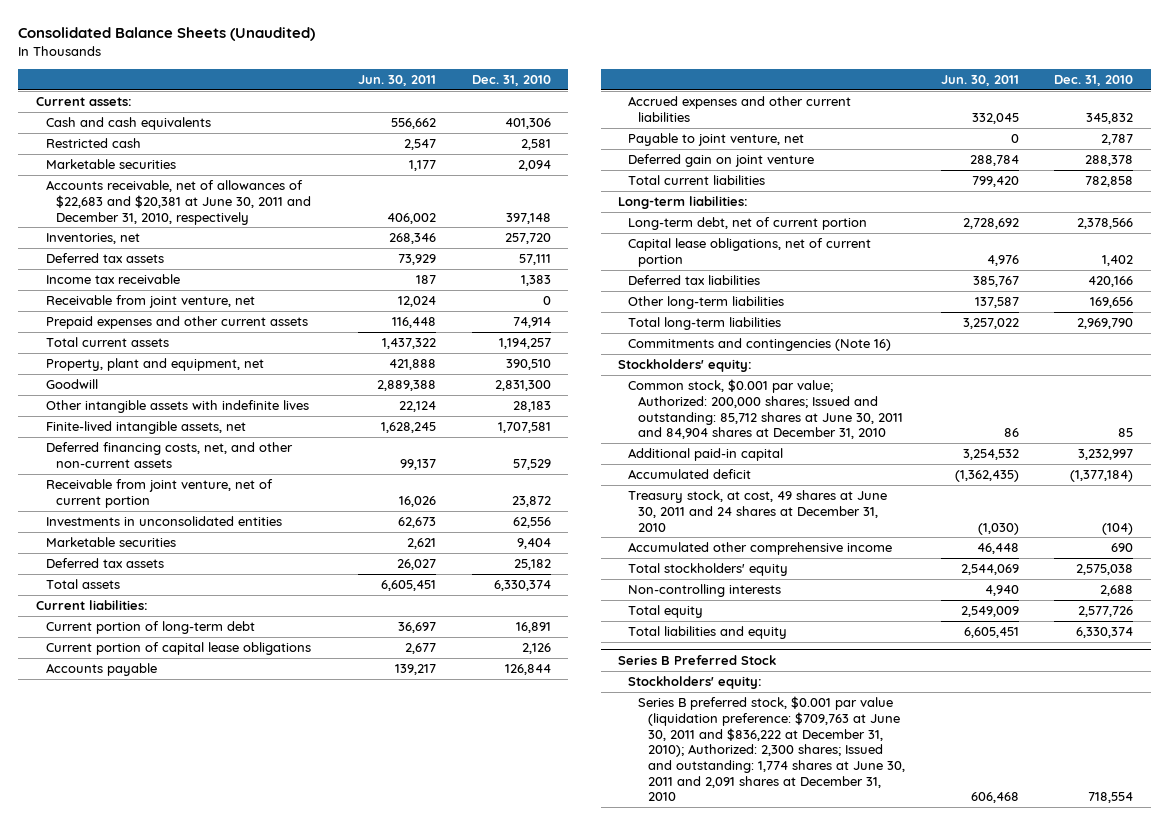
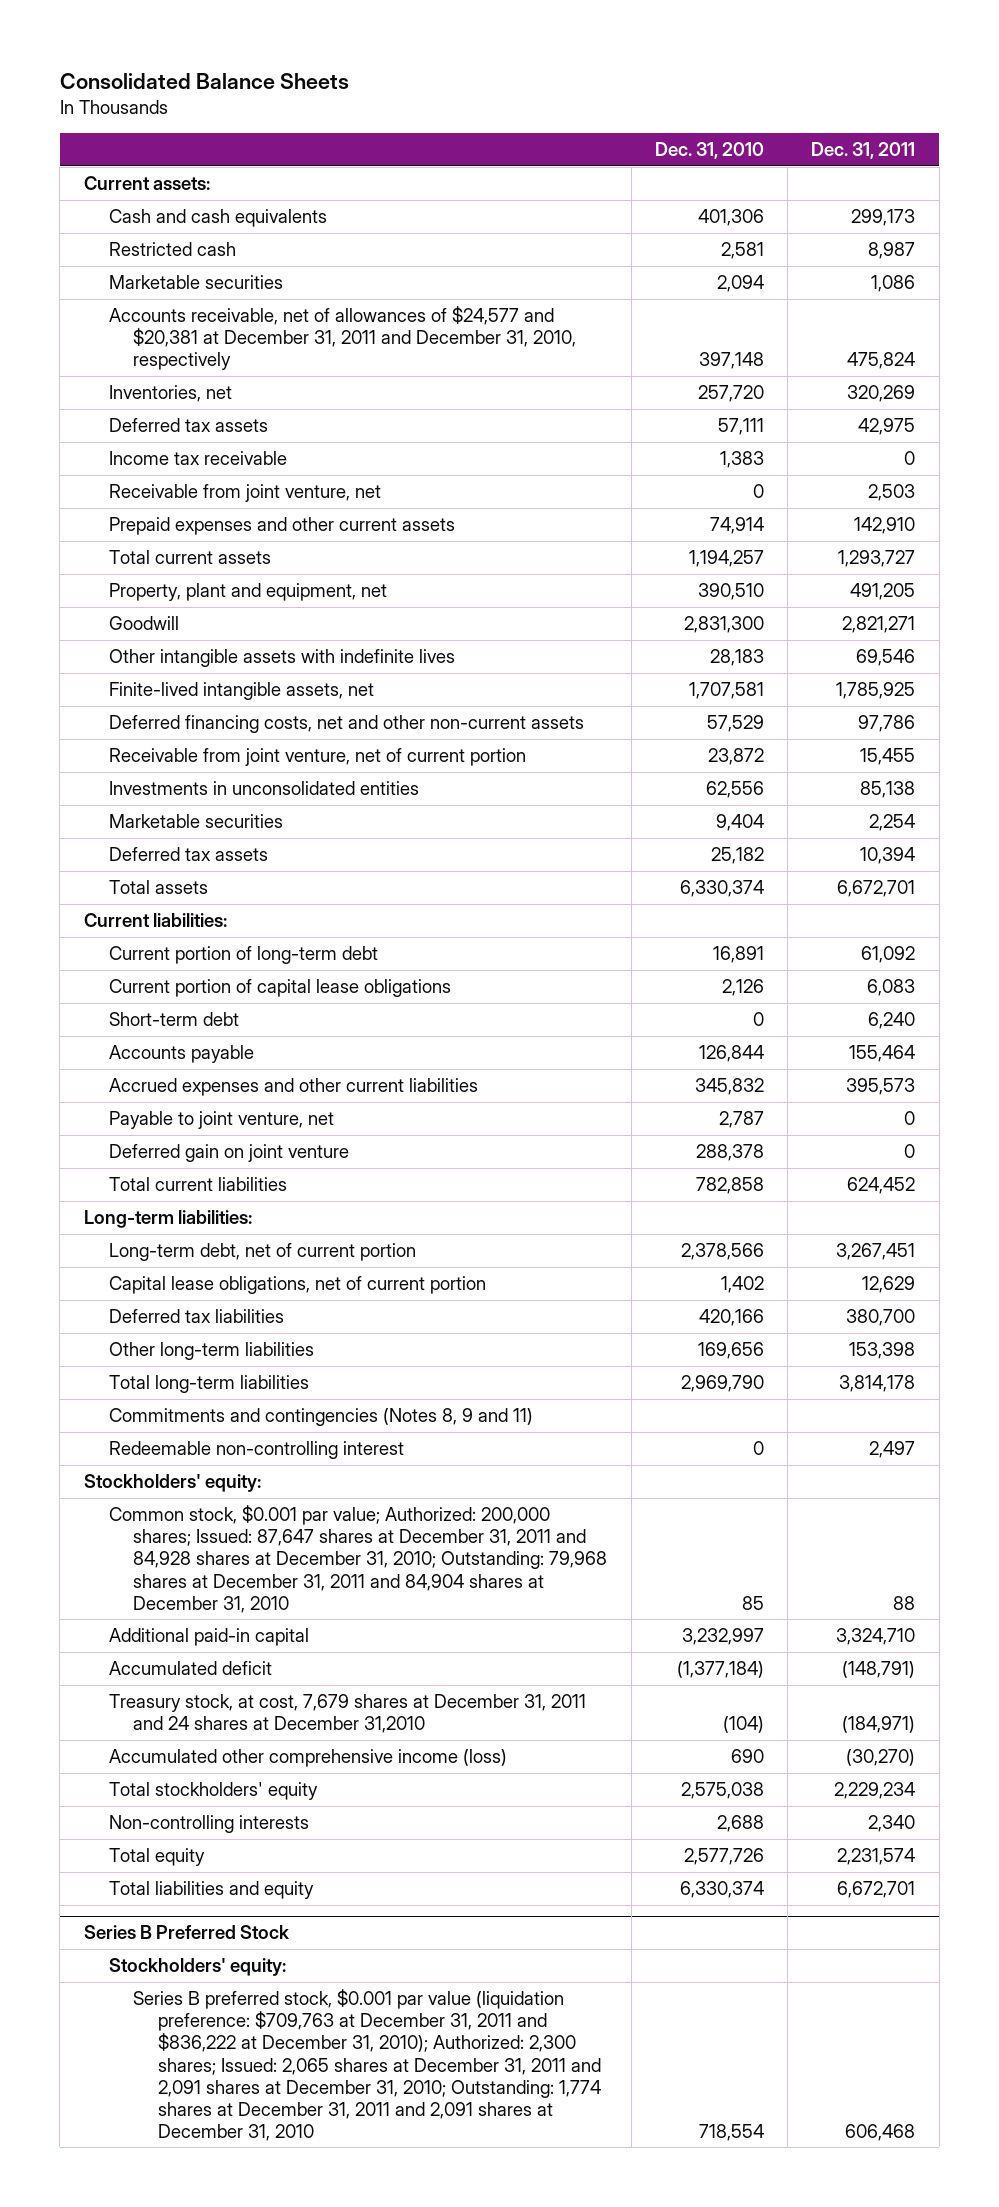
[18,27,316,42] Consolidated Balance Sheets (Unaudited) -> [59,72,349,89] Consolidated Balance Sheets
[358,74,437,86] Jun. 30, 2011 -> none
none -> [811,142,916,160] Dec. 31, 2011
[45,180,311,225] Accounts receivable, net of allowances of $22,683 and $20,381 at June 30, 2011 and December 31, 2010, respectively -> [108,306,577,371] Accounts receivable, net of allowances of $24,577 and $20,381 at December 31, 2011 and December 31, 2010, respectively
[45,442,293,468] Deferred financing costs, net, and other non-current assets -> [108,715,584,734] Deferred financing costs, net and other non-current assets
none -> [108,1012,239,1027] Short-term debt
[628,338,892,352] Commitments and contingencies (Note 16) -> [108,1408,533,1427] Commitments and contingencies (Notes 8, 9 and 11)
none -> [108,1441,404,1460] Redeemable non-controlling interest
[628,379,904,440] Common stock, $0.001 par value; Authorized: 200,000 shares; Issued and outstanding: 85,712 shares at June 30, 2011 and 84,904 shares at December 31, 2010 -> [108,1505,608,1613] Common stock, $0.001 par value; Authorized: 200,000 shares; Issued: 87,647 shares at December 31, 2011 and 84,928 shares at December 31, 2010; Outstanding: 79,968 shares at December 31, 2011 and 84,904 shares at December 31, 2010
[628,490,888,532] Treasury stock, at cost, 49 shares at June 30, 2011 and 24 shares at December 31, 2010 -> [108,1694,586,1734] Treasury stock, at cost, 7,679 shares at December 31, 2011 and 24 shares at December 31,2010
[628,542,893,556] Accumulated other comprehensive income -> [108,1749,507,1768] Accumulated other comprehensive income (loss)
[638,696,906,802] Series B preferred stock, $0.001 par value (liquidation preference: $709,763 at June 30, 2011 and $836,222 at December 31, 2010); Authorized: 2,300 shares; Issued and outstanding: 1,774 shares at June 30, 2011 and 2,091 shares at December 31, 2010 -> [133,1989,602,2141] Series B preferred stock, $0.001 par value (liquidation preference: $709,763 at December 31, 2011 and $836,222 at December 31, 2010); Authorized: 2,300 shares; Issued: 2,065 shares at December 31, 2011 and 2,091 shares at December 31, 2010; Outstanding: 1,774 shares at December 31, 2011 and 2,091 shares at December 31, 2010

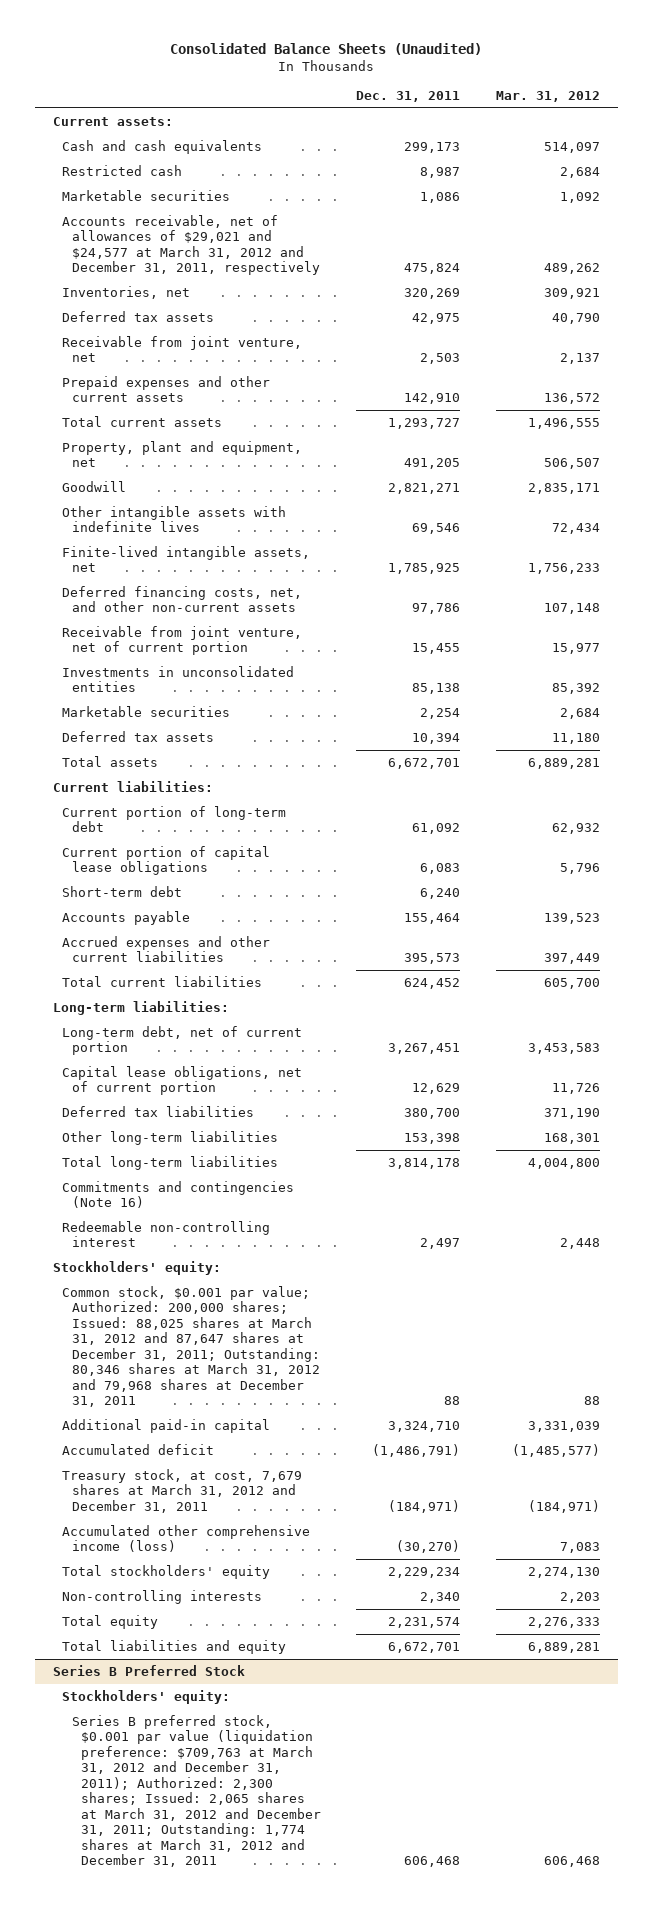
[59,72,349,89] Consolidated Balance Sheets -> [170,43,483,56] Consolidated Balance Sheets (Unaudited)
[654,142,764,160] Dec. 31, 2010 -> none
none -> [495,90,600,102] Mar. 31, 2012
[108,306,577,371] Accounts receivable, net of allowances of $24,577 and $20,381 at December 31, 2011 and December 31, 2010, respectively -> [62,214,320,276] Accounts receivable, net of allowances of $29,021 and $24,577 at March 31, 2012 and December 31, 2011, respectively
[108,451,287,466] Income tax receivable -> none
[108,715,584,734] Deferred financing costs, net and other non-current assets -> [62,585,303,613] Deferred financing costs, net, and other non-current assets
[108,1111,334,1130] Payable to joint venture, net -> none
[108,1144,349,1163] Deferred gain on joint venture -> none
[108,1408,533,1427] Commitments and contingencies (Notes 8, 9 and 11) -> [62,1180,295,1209] Commitments and contingencies (Note 16)
[108,1505,608,1613] Common stock, $0.001 par value; Authorized: 200,000 shares; Issued: 87,647 shares at December 31, 2011 and 84,928 shares at December 31, 2010; Outstanding: 79,968 shares at December 31, 2011 and 84,904 shares at December 31, 2010 -> [62,1285,320,1408] Common stock, $0.001 par value; Authorized: 200,000 shares; Issued: 88,025 shares at March 31, 2012 and 87,647 shares at December 31, 2011; Outstanding: 80,346 shares at March 31, 2012 and 79,968 shares at December 31, 2011
[842,1661,916,1679] (148,791) -> [372,1443,461,1457] (1,486,791)
[108,1694,586,1734] Treasury stock, at cost, 7,679 shares at December 31, 2011 and 24 shares at December 31,2010 -> [62,1468,303,1513] Treasury stock, at cost, 7,679 shares at March 31, 2012 and December 31, 2011
[133,1989,602,2141] Series B preferred stock, $0.001 par value (liquidation preference: $709,763 at December 31, 2011 and $836,222 at December 31, 2010); Authorized: 2,300 shares; Issued: 2,065 shares at December 31, 2011 and 2,091 shares at December 31, 2010; Outstanding: 1,774 shares at December 31, 2011 and 2,091 shares at December 31, 2010 -> [71,1714,322,1868] Series B preferred stock, $0.001 par value (liquidation preference: $709,763 at March 31, 2012 and December 31, 2011); Authorized: 2,300 shares; Issued: 2,065 shares at March 31, 2012 and December 31, 2011; Outstanding: 1,774 shares at March 31, 2012 and December 31, 2011

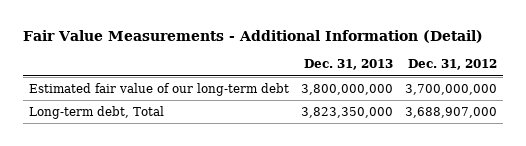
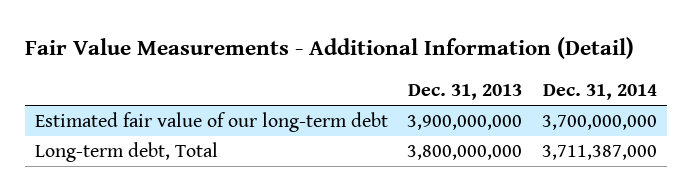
[407,59,497,71] Dec. 31, 2012 -> none
none -> [543,84,658,101] Dec. 31, 2014
[300,83,393,95] 3,800,000,000 -> [407,115,523,131] 3,900,000,000
[300,106,393,118] 3,823,350,000 -> [407,145,523,161] 3,800,000,000

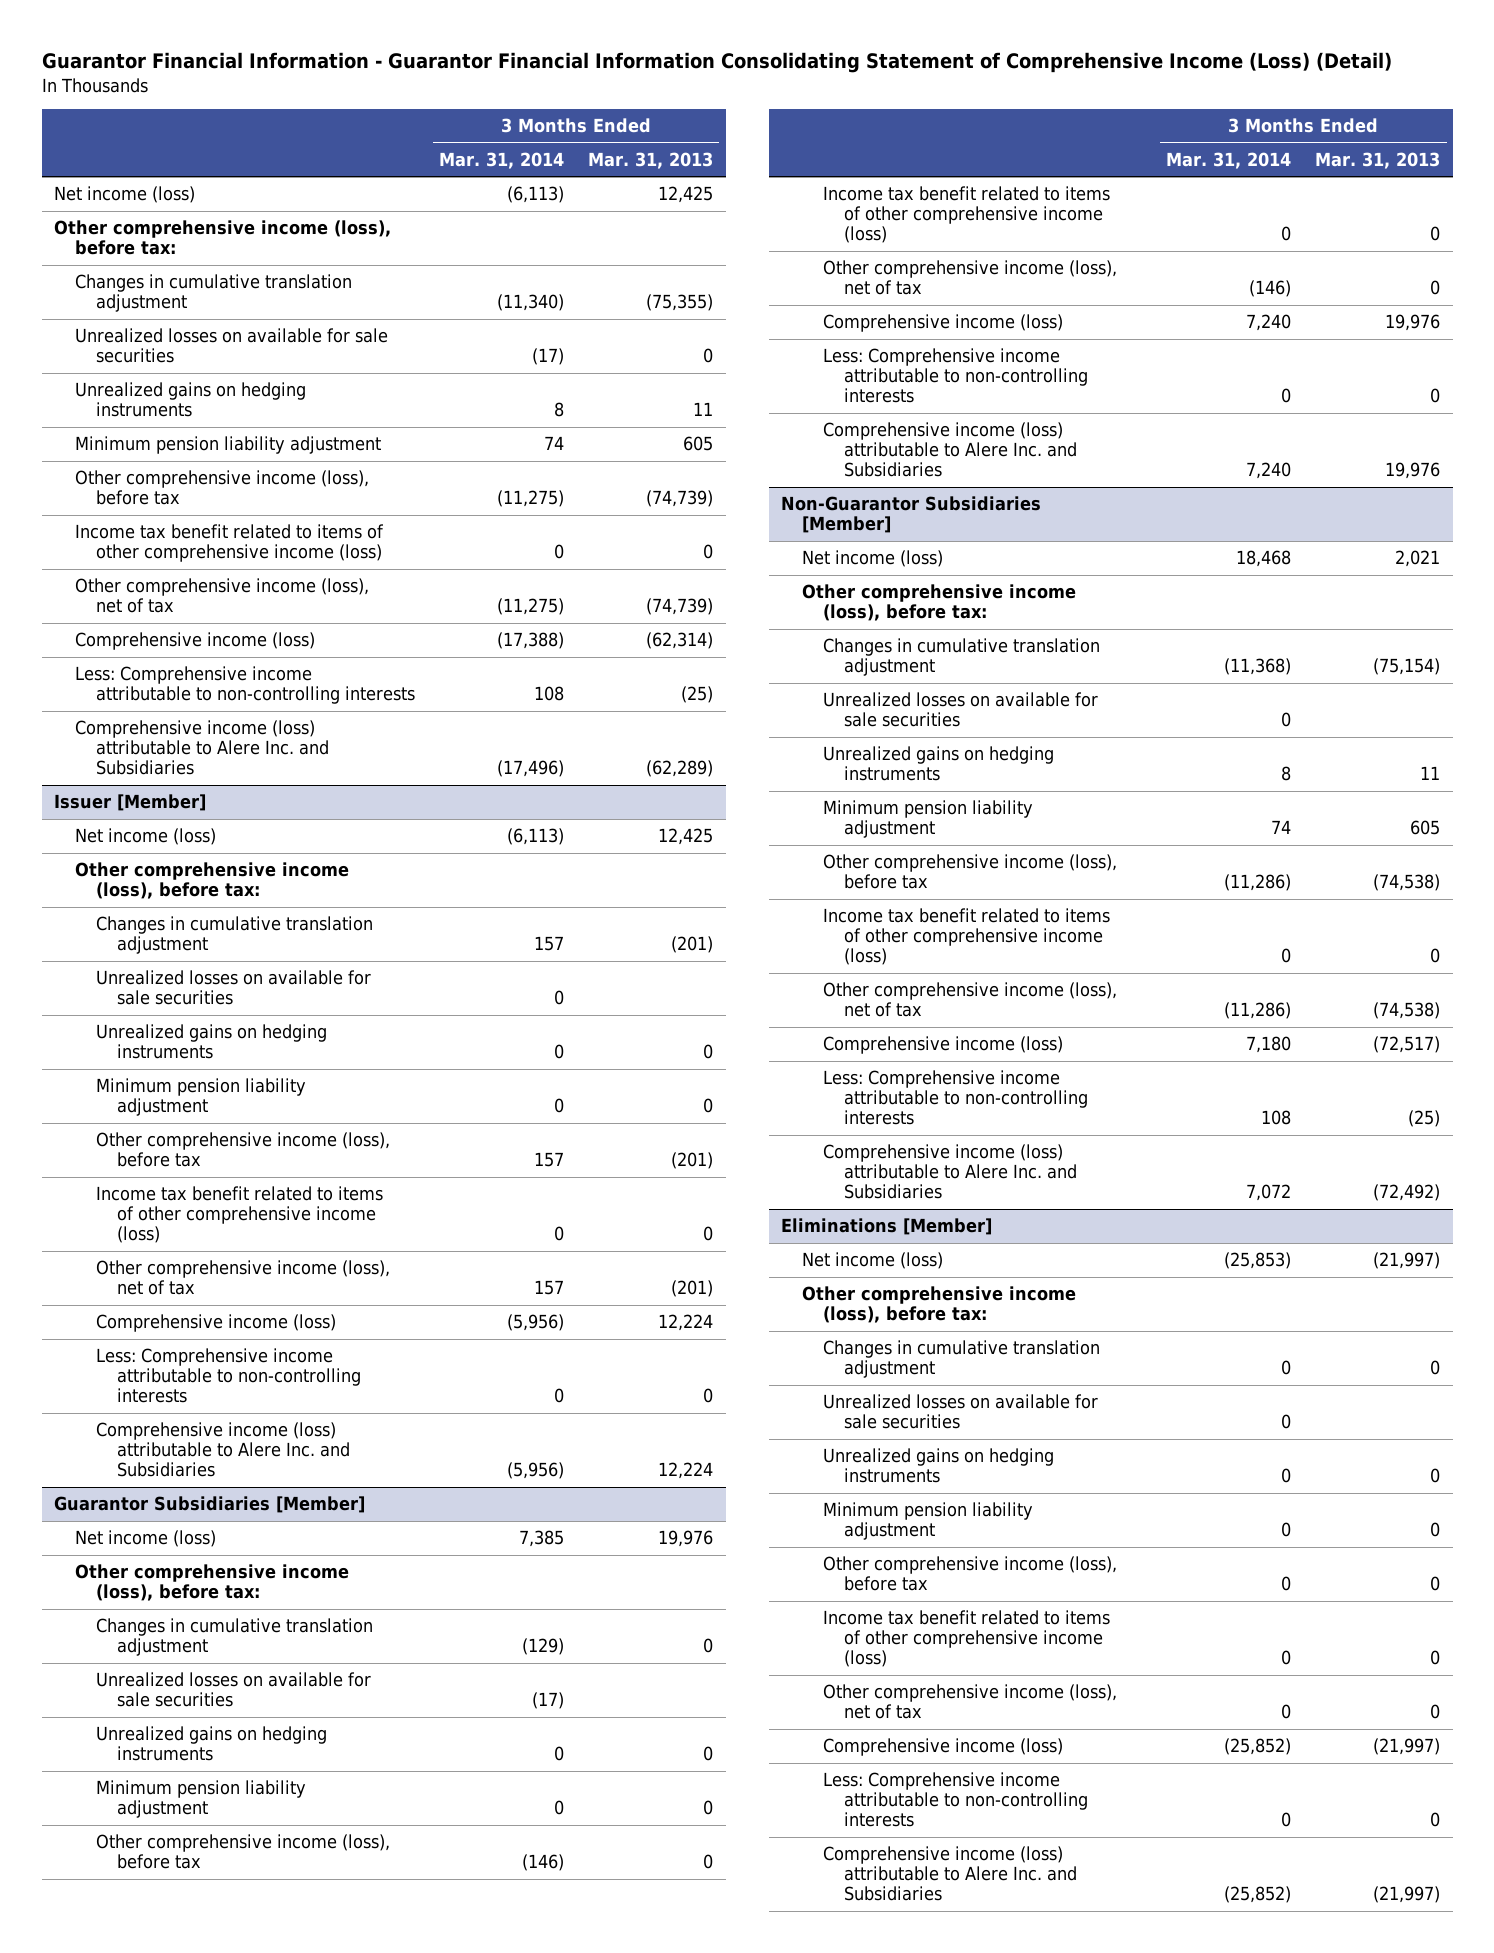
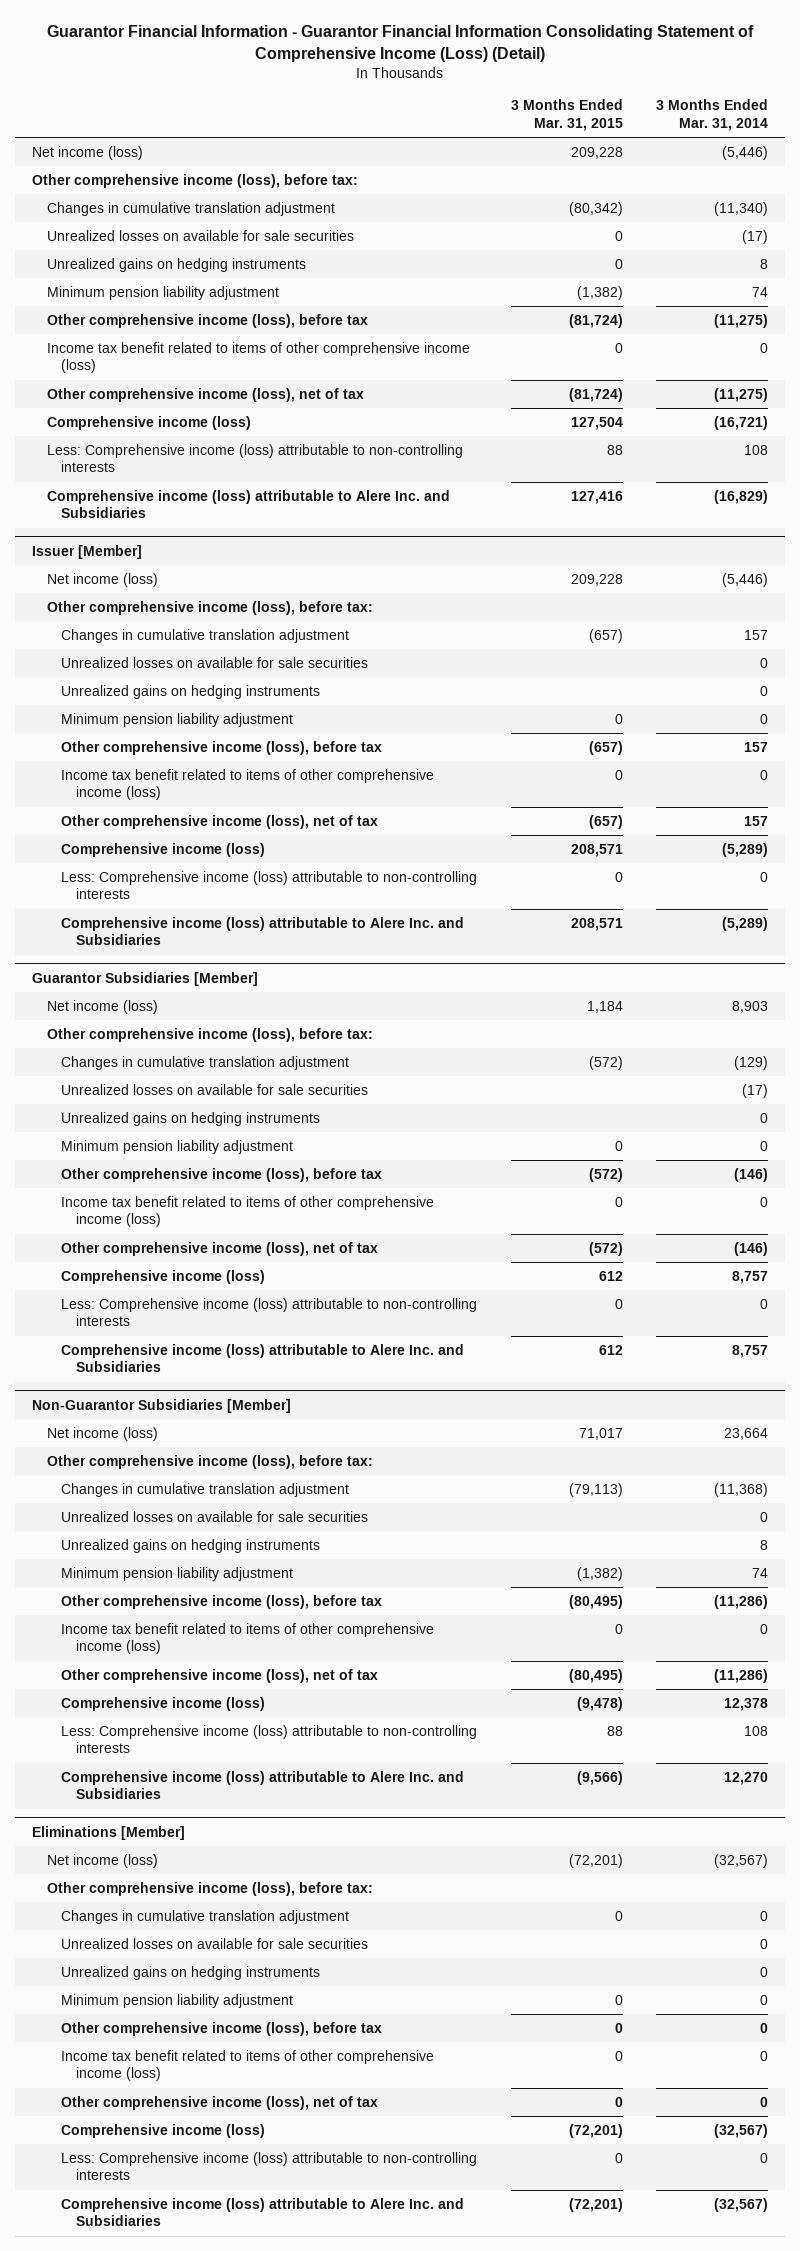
[588,151,714,169] Mar. 31, 2013 -> none
none -> [510,99,623,132] 3 Months Ended Mar. 31, 2015
[507,186,565,204] (6,113) -> [722,145,769,160] (5,446)
[497,632,565,650] (17,388) -> [714,415,769,430] (16,721)
[74,666,415,705] Less: Comprehensive income attributable to non-controlling interests -> [46,443,463,473] Less: Comprehensive income (loss) attributable to non-controlling interests
[497,760,565,778] (17,496) -> [714,489,769,504] (16,829)
[507,828,565,846] (6,113) -> [722,572,769,587] (5,446)
[507,1314,565,1332] (5,956) -> [722,842,769,857] (5,289)
[95,1348,361,1404] Less: Comprehensive income attributable to non-controlling interests -> [61,870,478,900] Less: Comprehensive income (loss) attributable to non-controlling interests
[507,1462,565,1480] (5,956) -> [722,916,769,931] (5,289)
[519,1530,565,1548] 7,385 -> [732,1000,769,1013] 8,903
[1246,314,1292,332] 7,240 -> [732,1270,769,1284] 8,757
[822,348,1088,404] Less: Comprehensive income attributable to non-controlling interests -> [61,1297,478,1327] Less: Comprehensive income (loss) attributable to non-controlling interests
[1246,462,1292,480] 7,240 -> [732,1344,769,1358] 8,757
[1236,550,1292,568] 18,468 -> [724,1427,769,1440] 23,664
[1246,1036,1292,1054] 7,180 -> [724,1697,769,1711] 12,378
[822,1070,1088,1126] Less: Comprehensive income attributable to non-controlling interests -> [61,1724,478,1754] Less: Comprehensive income (loss) attributable to non-controlling interests
[1246,1184,1292,1202] 7,072 -> [724,1771,769,1785] 12,270
[1224,1252,1292,1270] (25,853) -> [714,1853,769,1868] (32,567)
[1224,1738,1292,1756] (25,852) -> [714,2123,769,2138] (32,567)
[822,1772,1088,1828] Less: Comprehensive income attributable to non-controlling interests -> [61,2151,478,2181] Less: Comprehensive income (loss) attributable to non-controlling interests
[1224,1886,1292,1904] (25,852) -> [714,2197,769,2212] (32,567)

